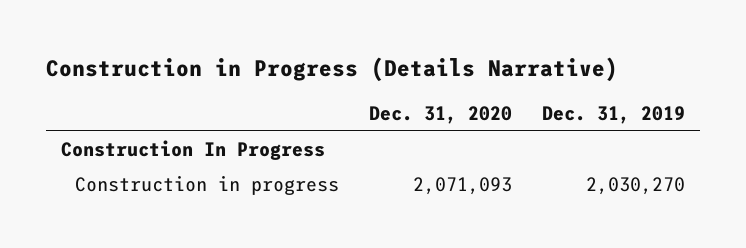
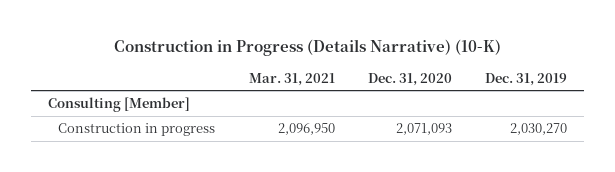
[45,57,618,83] Construction in Progress (Details Narrative) -> [113,38,501,56] Construction in Progress (Details Narrative) (10-K)
none -> [248,72,335,86] Mar. 31, 2021
[60,140,325,161] Construction In Progress -> [47,97,190,113] Consulting [Member]

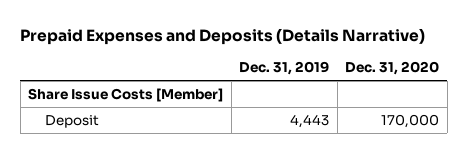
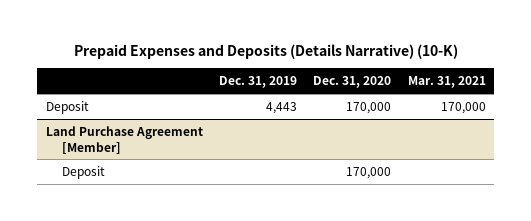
[20,28,426,46] Prepaid Expenses and Deposits (Details Narrative) -> [73,44,458,60] Prepaid Expenses and Deposits (Details Narrative) (10-K)
none -> [407,76,486,89] Mar. 31, 2021
[28,87,224,102] Share Issue Costs [Member] -> none
none -> [45,125,203,154] Land Purchase Agreement [Member]
none -> [61,165,105,179] Deposit

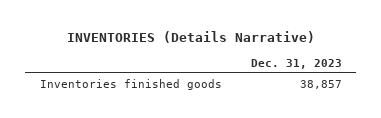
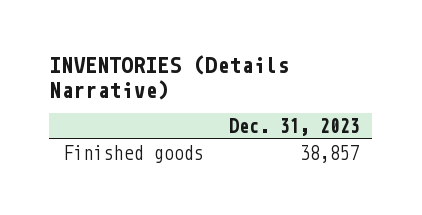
[39,78,222,90] Inventories finished goods -> [62,145,203,164] Finished goods

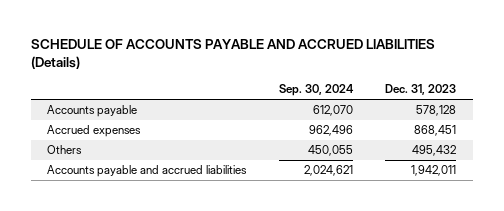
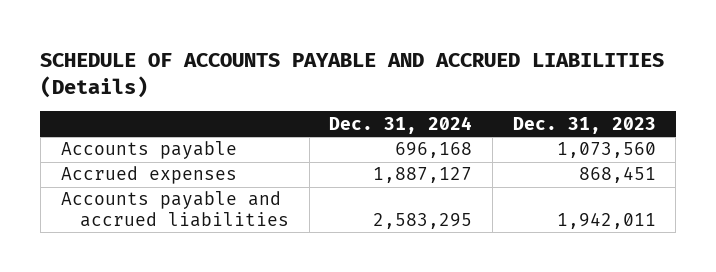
[278,84,354,97] Sep. 30, 2024 -> none
none -> [329,115,473,134] Dec. 31, 2024
[416,105,457,117] 578,128 -> [556,142,656,159] 1,073,560
[47,145,83,155] Others -> none

